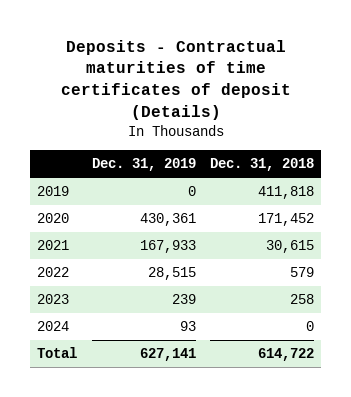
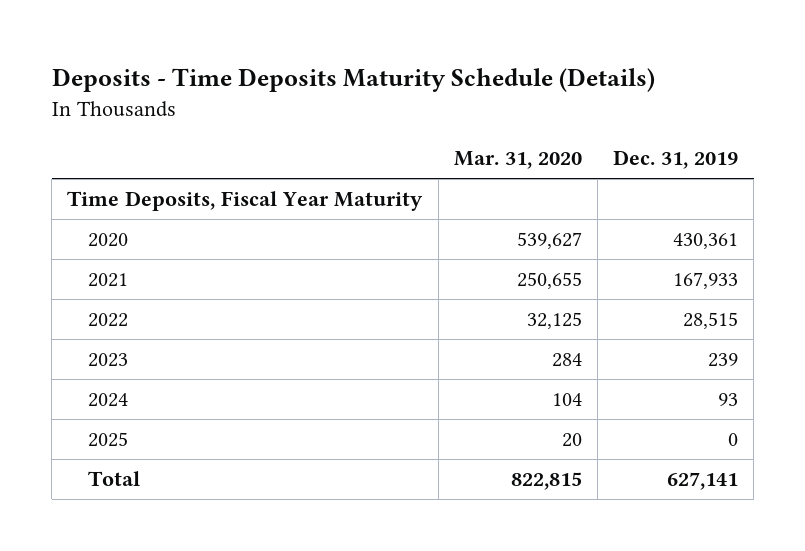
[60,39,291,121] Deposits - Contractual maturities of time certificates of deposit (Details) -> [51,68,655,93] Deposits - Time Deposits Maturity Schedule (Details)
[210,158,315,172] Dec. 31, 2018 -> none
none -> [453,151,582,170] Mar. 31, 2020
[36,186,69,197] 2019 -> none
none -> [67,191,424,212] Time Deposits, Fiscal Year Maturity
none -> [88,432,129,448] 2025

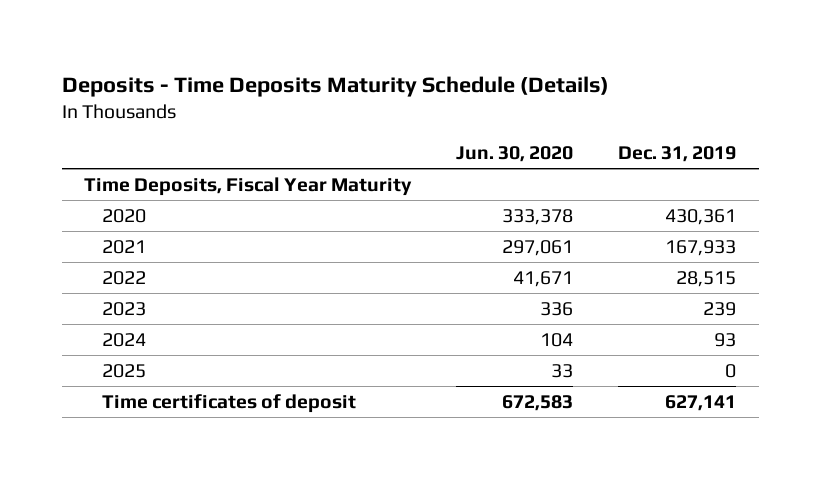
[453,151,582,170] Mar. 31, 2020 -> none
none -> [456,145,574,162] Jun. 30, 2020
[88,471,141,487] Total -> [101,393,356,413] Time certificates of deposit

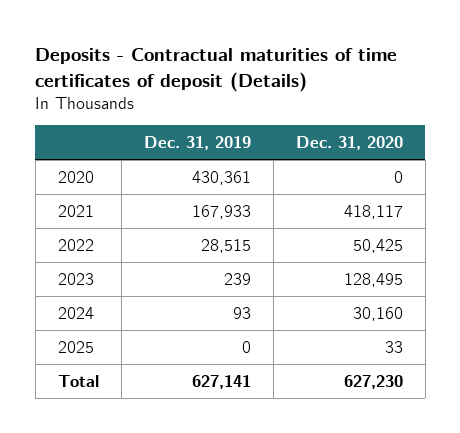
[61,75,609,97] Deposits - Time Deposits Maturity Schedule (Details) -> [35,47,398,92] Deposits - Contractual maturities of time certificates of deposit (Details)
[456,145,574,162] Jun. 30, 2020 -> none
none -> [295,135,403,150] Dec. 31, 2020
[84,176,413,196] Time Deposits, Fiscal Year Maturity -> none
[101,393,356,413] Time certificates of deposit -> [57,374,99,387] Total

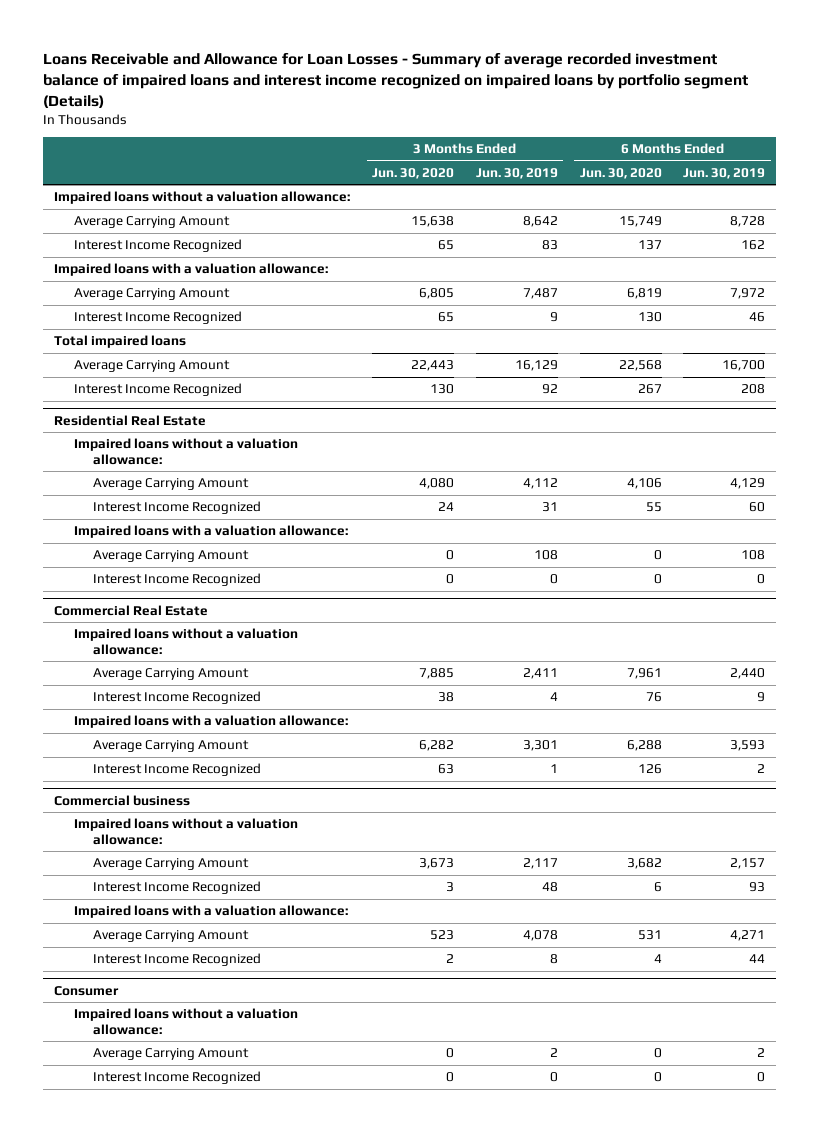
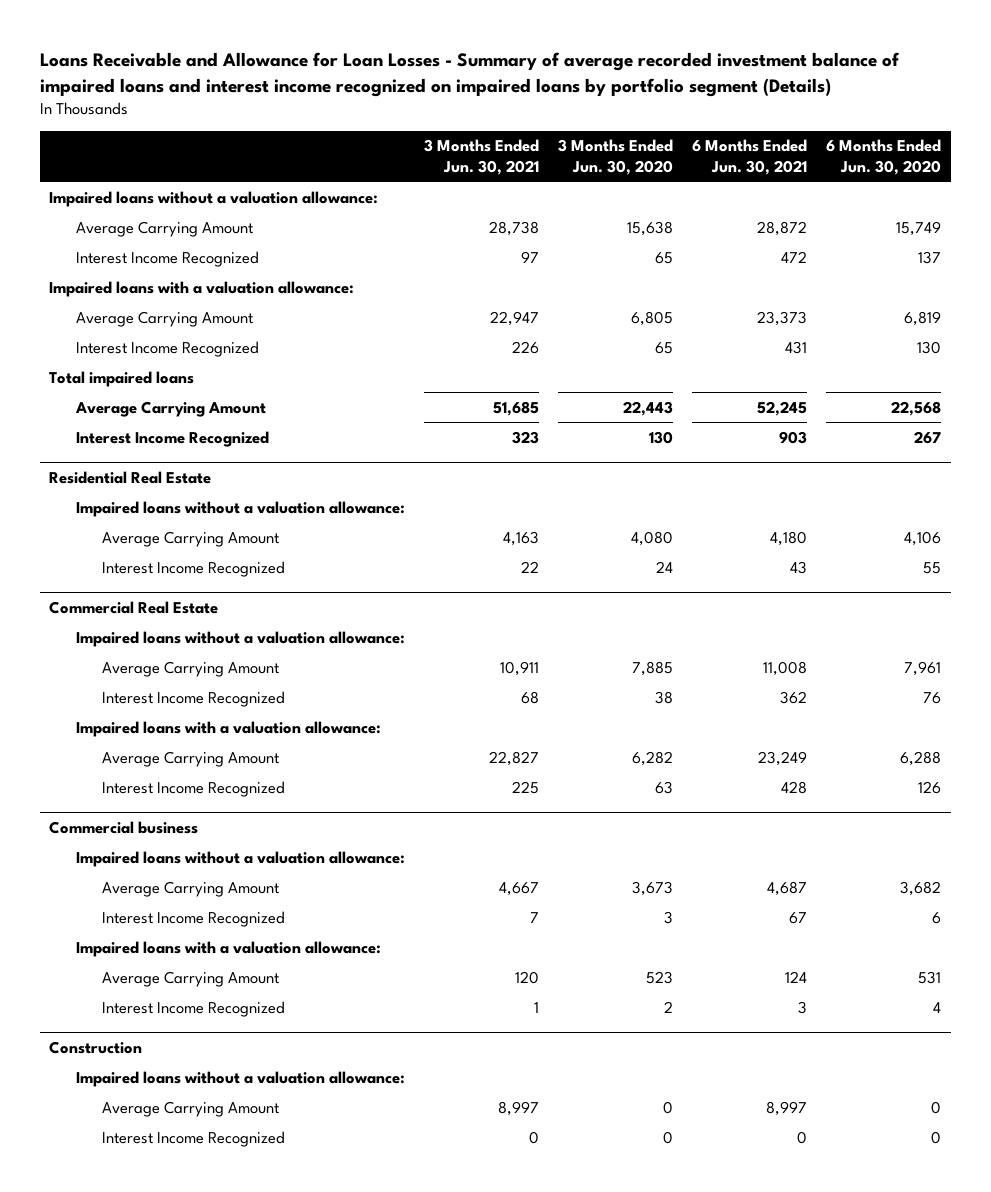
[475,167,558,179] Jun. 30, 2019 -> none
[683,167,766,179] Jun. 30, 2019 -> none
none -> [423,139,539,175] 3 Months Ended Jun. 30, 2021
none -> [692,139,808,175] 6 Months Ended Jun. 30, 2021
[73,525,348,539] Impaired loans with a valuation allowance: -> none
[93,550,250,563] Average Carrying Amount -> none
[93,573,262,587] Interest Income Recognized -> none
[54,985,120,996] Consumer -> none
none -> [49,1040,143,1054] Construction

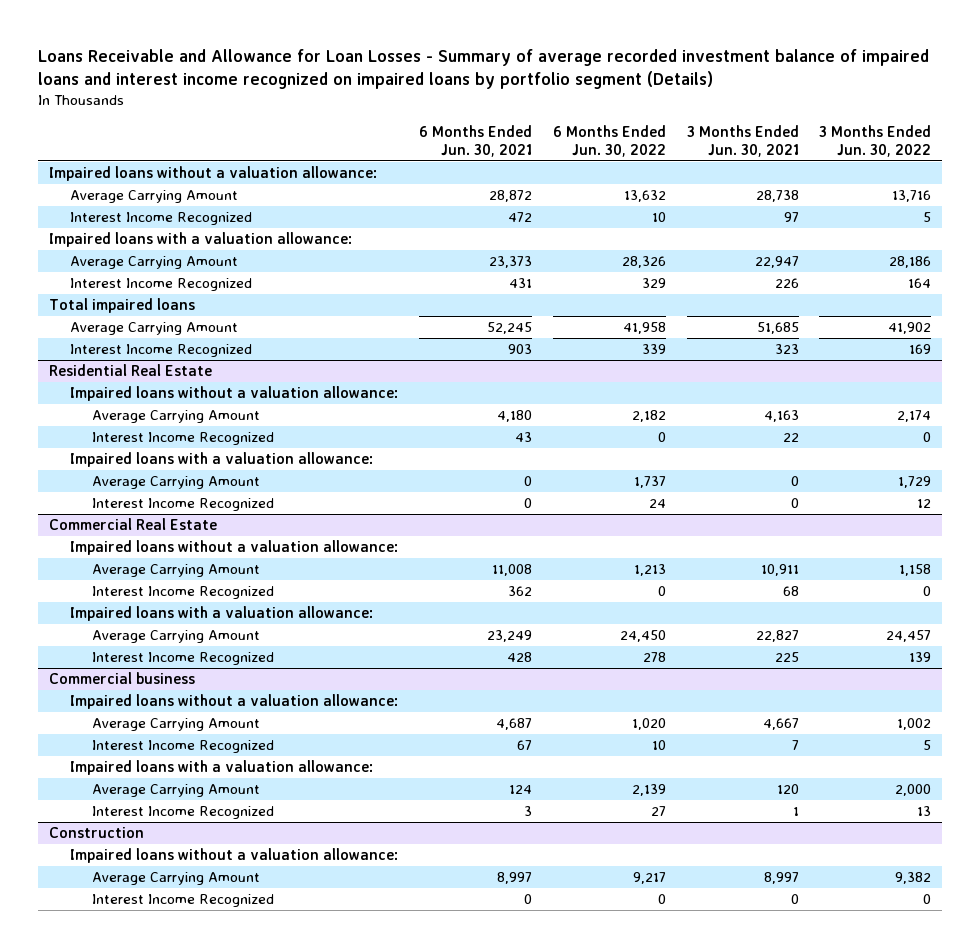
[558,139,674,175] 3 Months Ended Jun. 30, 2020 -> none
[826,139,942,175] 6 Months Ended Jun. 30, 2020 -> none
none -> [552,124,666,157] 6 Months Ended Jun. 30, 2022
none -> [819,124,932,157] 3 Months Ended Jun. 30, 2022
none -> [70,452,374,468] Impaired loans with a valuation allowance:
none -> [91,476,260,490] Average Carrying Amount
none -> [91,498,274,512] Interest Income Recognized

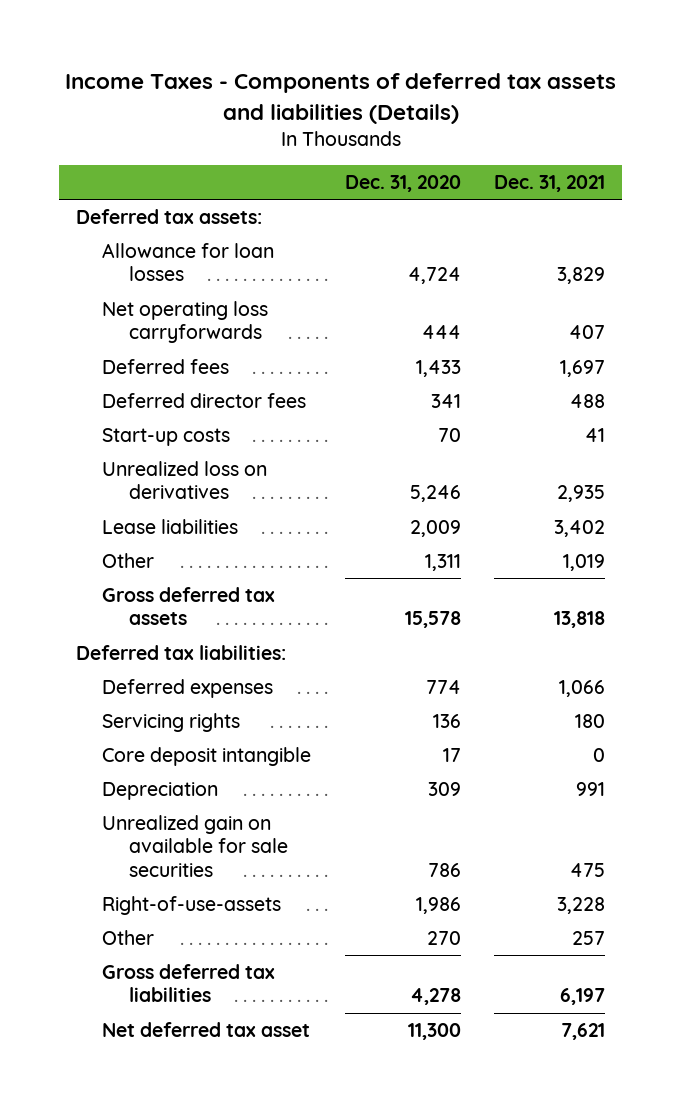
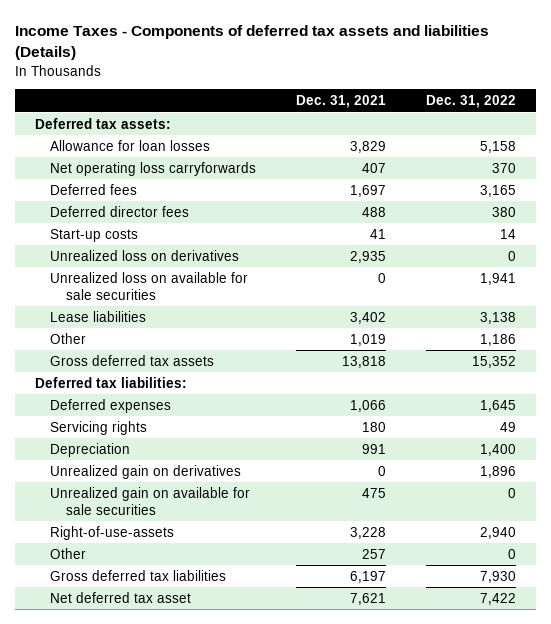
[344,175,461,193] Dec. 31, 2020 -> none
none -> [426,95,517,109] Dec. 31, 2022
none -> [50,271,249,300] Unrealized loss on available for sale securities
[102,746,312,766] Core deposit intangible -> none
none -> [50,464,242,479] Unrealized gain on derivatives

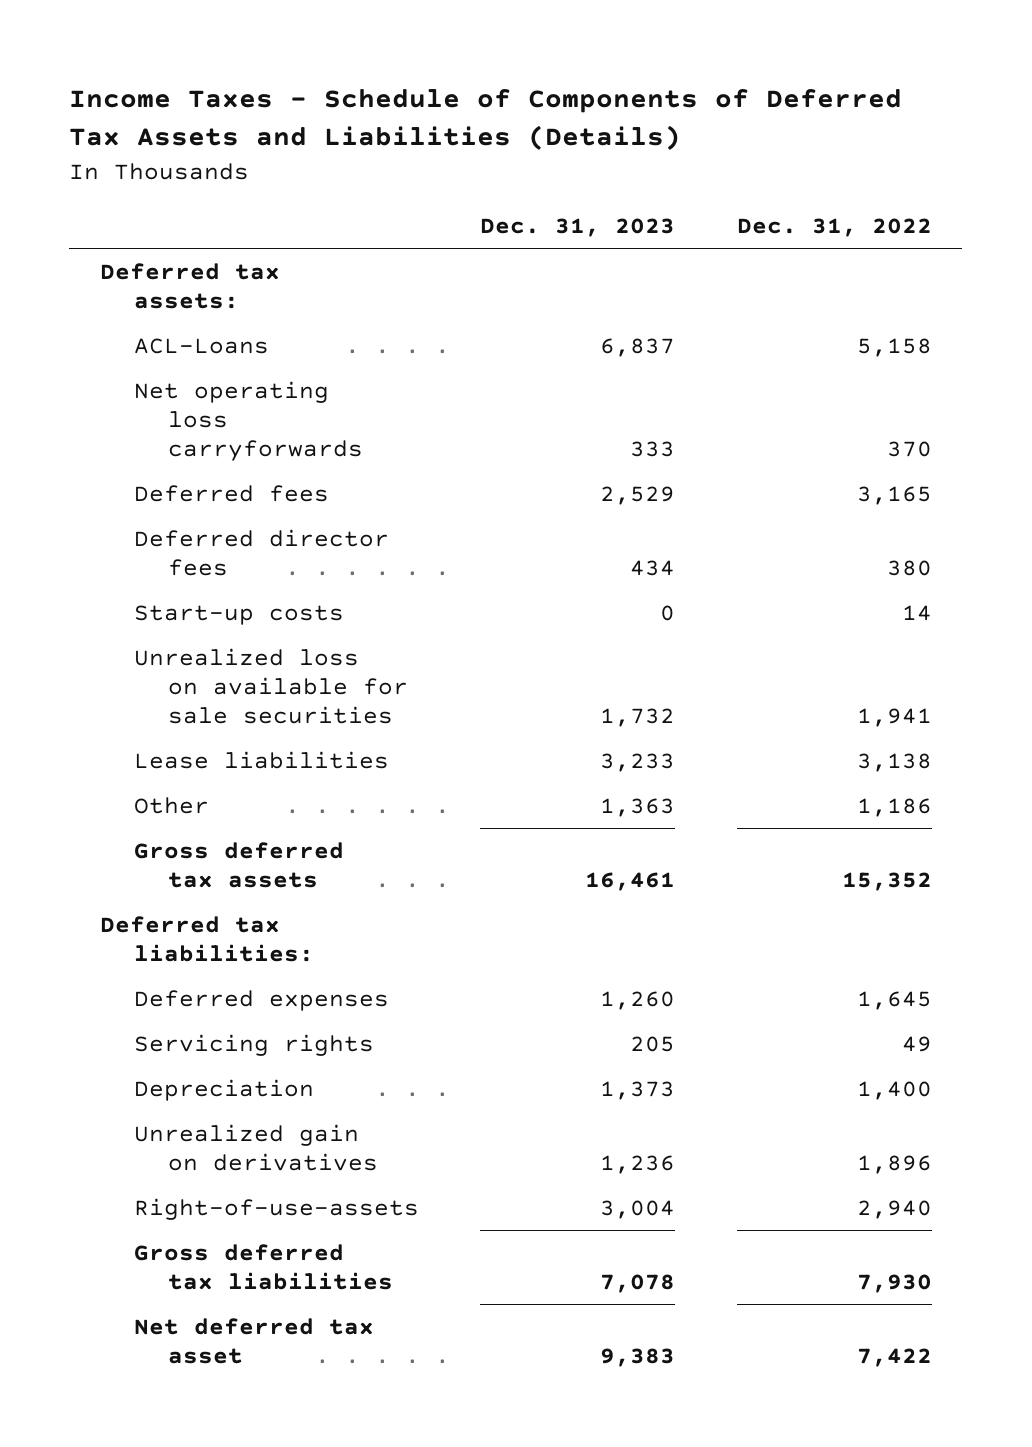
[14,24,489,61] Income Taxes - Components of deferred tax assets and liabilities (Details) -> [69,89,903,151] Income Taxes - Schedule of Components of Deferred Tax Assets and Liabilities (Details)
[296,95,387,109] Dec. 31, 2021 -> none
none -> [480,217,676,237] Dec. 31, 2023
[50,139,211,151] Allowance for loan losses -> [134,337,270,354] ACL-Loans
[50,249,240,261] Unrealized loss on derivatives -> none
[50,486,251,515] Unrealized gain on available for sale securities -> none
[50,547,87,559] Other -> none

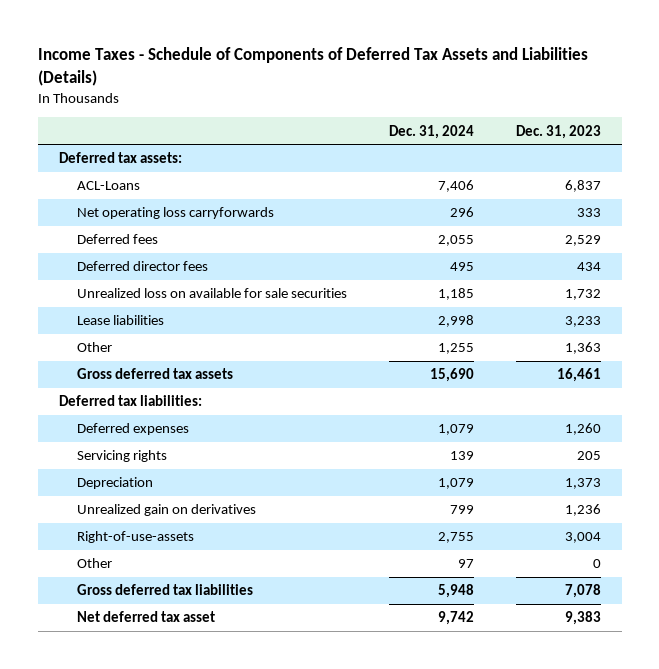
[736,217,932,237] Dec. 31, 2022 -> none
none -> [388,124,474,139] Dec. 31, 2024
[134,604,345,625] Start-up costs -> none
none -> [76,558,112,569] Other

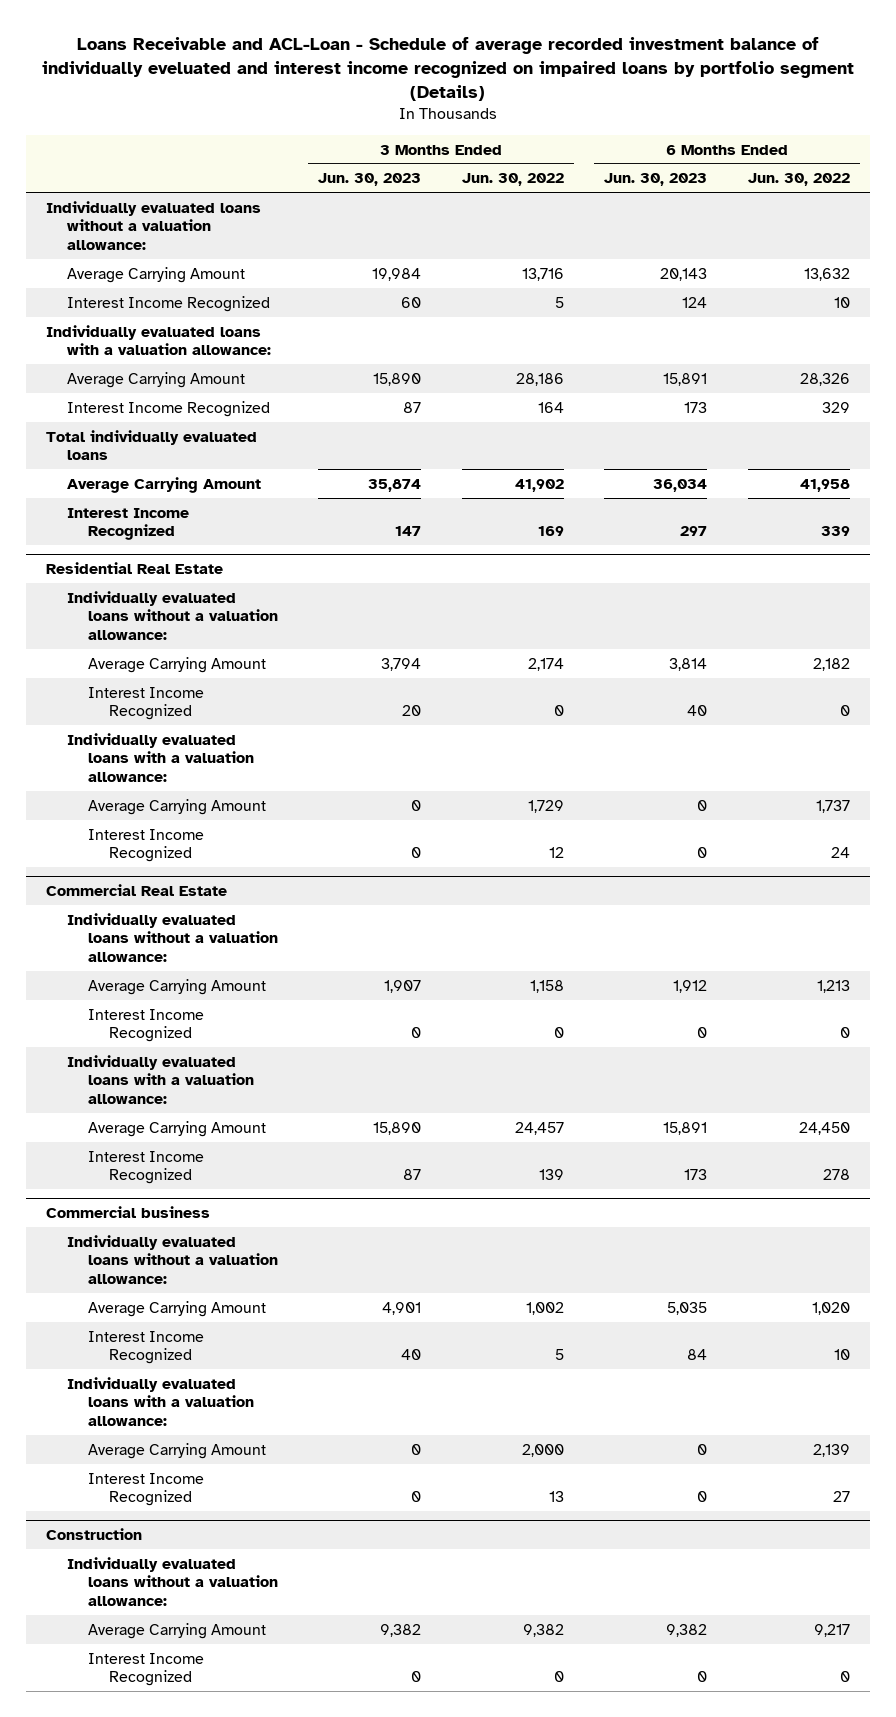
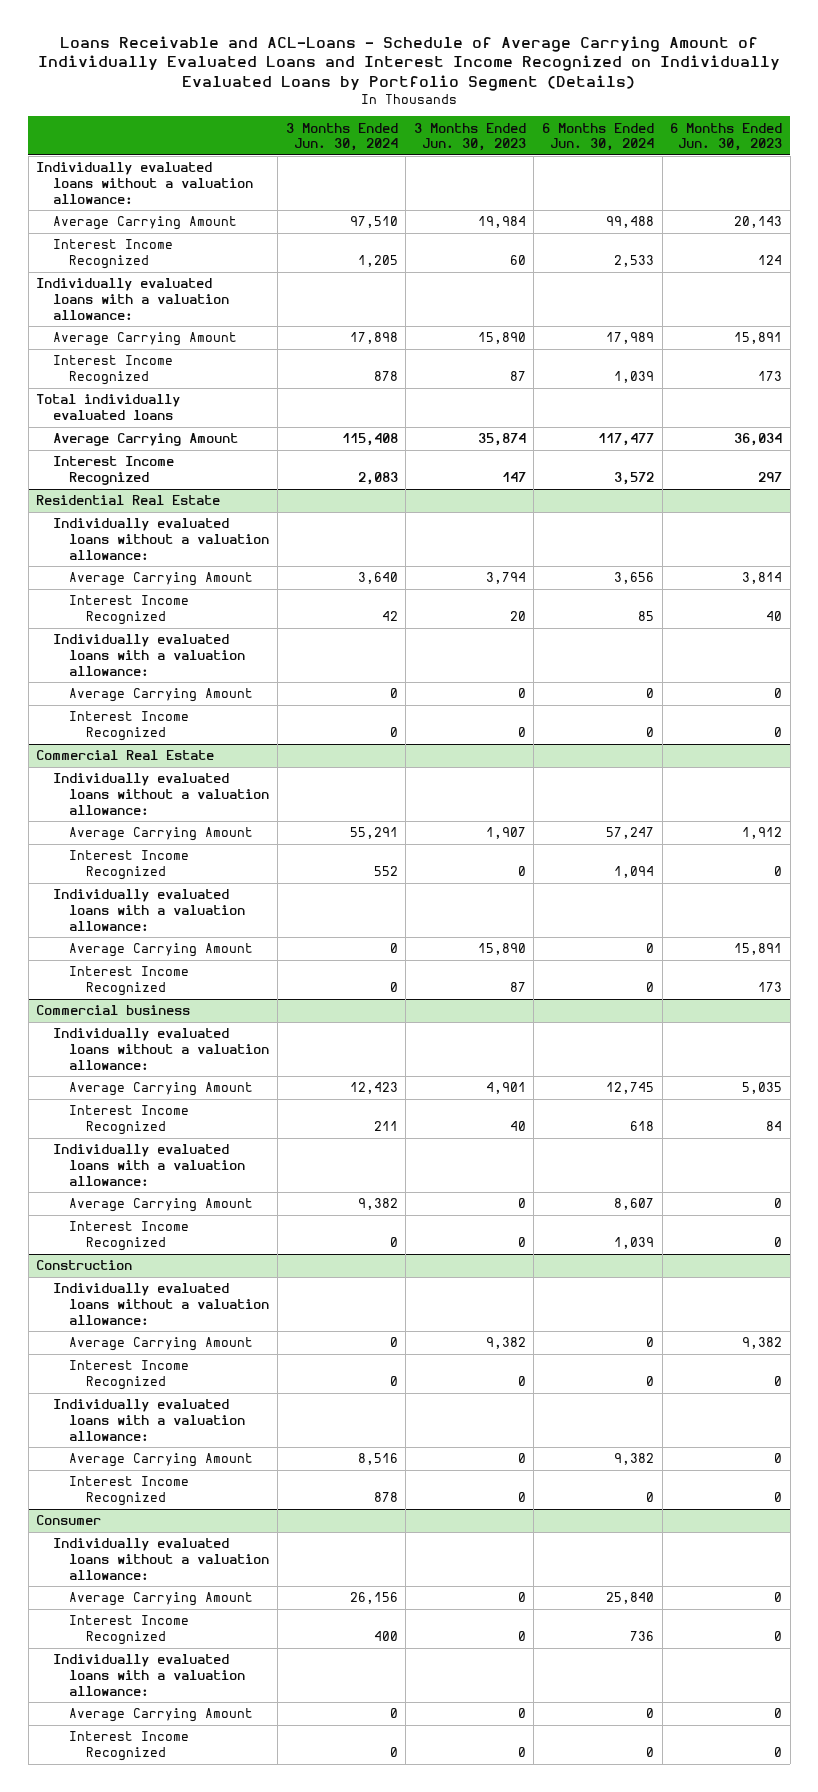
[41,37,854,102] Loans Receivable and ACL-Loan - Schedule of average recorded investment balance of individually eveluated and interest income recognized on impaired loans by portfolio segment (Details) -> [38,35,781,91] Loans Receivable and ACL-Loans - Schedule of Average Carrying Amount of Individually Evaluated Loans and Interest Income Recognized on Individually Evaluated Loans by Portfolio Segment (Details)
[461,173,564,187] Jun. 30, 2022 -> none
[747,173,850,187] Jun. 30, 2022 -> none
none -> [285,122,398,152] 3 Months Ended Jun. 30, 2024
none -> [542,122,655,152] 6 Months Ended Jun. 30, 2024
none -> [52,1399,246,1441] Individually evaluated loans with a valuation allowance:
none -> [69,1453,254,1468] Average Carrying Amount
none -> [69,1476,190,1506] Interest Income Recognized
none -> [36,1515,102,1526] Consumer
none -> [52,1538,270,1580] Individually evaluated loans without a valuation allowance:
none -> [69,1592,254,1607] Average Carrying Amount
none -> [69,1615,190,1645] Interest Income Recognized
none -> [52,1654,246,1696] Individually evaluated loans with a valuation allowance:
none -> [69,1708,254,1723] Average Carrying Amount
none -> [69,1731,190,1761] Interest Income Recognized

